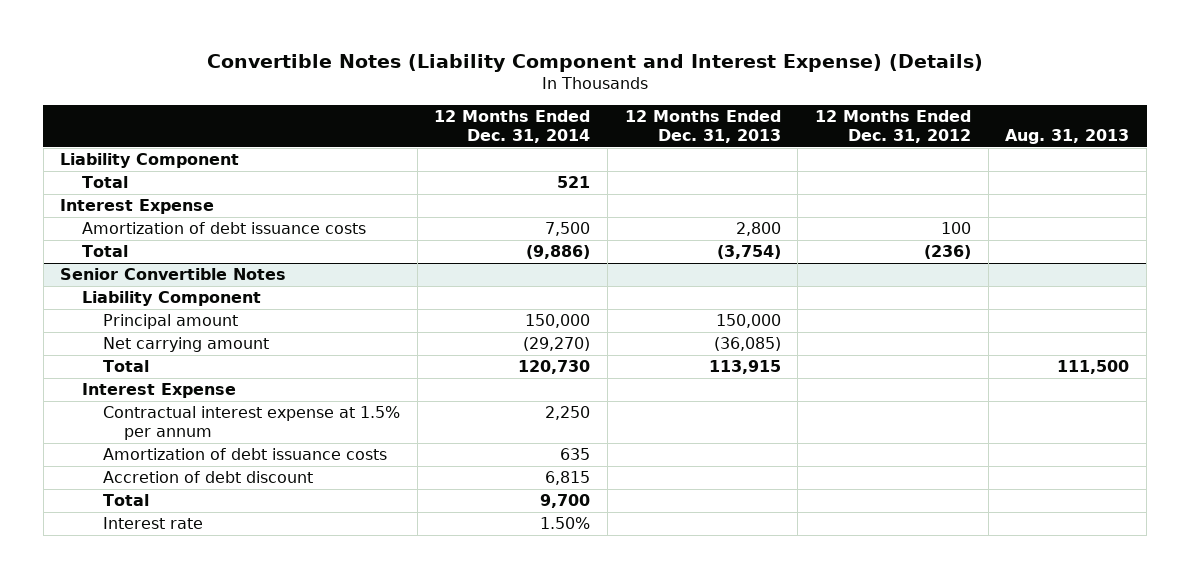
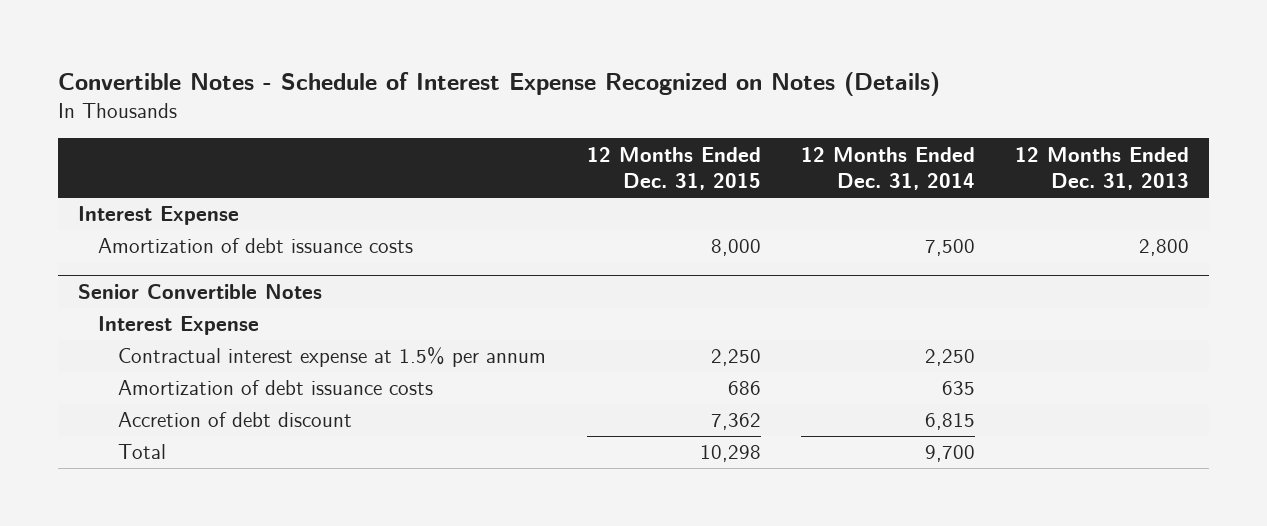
[206,53,983,72] Convertible Notes (Liability Component and Interest Expense) (Details) -> [57,71,940,96] Convertible Notes - Schedule of Interest Expense Recognized on Notes (Details)
[815,110,972,144] 12 Months Ended Dec. 31, 2012 -> none
[1005,129,1130,145] Aug. 31, 2013 -> none
none -> [586,146,761,191] 12 Months Ended Dec. 31, 2015
[60,153,240,169] Liability Component -> none
[81,176,128,189] Total -> none
[81,245,128,258] Total -> none
[81,291,261,307] Liability Component -> none
[102,314,238,330] Principal amount -> none
[102,337,269,353] Net carrying amount -> none
[102,360,149,373] Total -> none
[102,517,203,530] Interest rate -> none

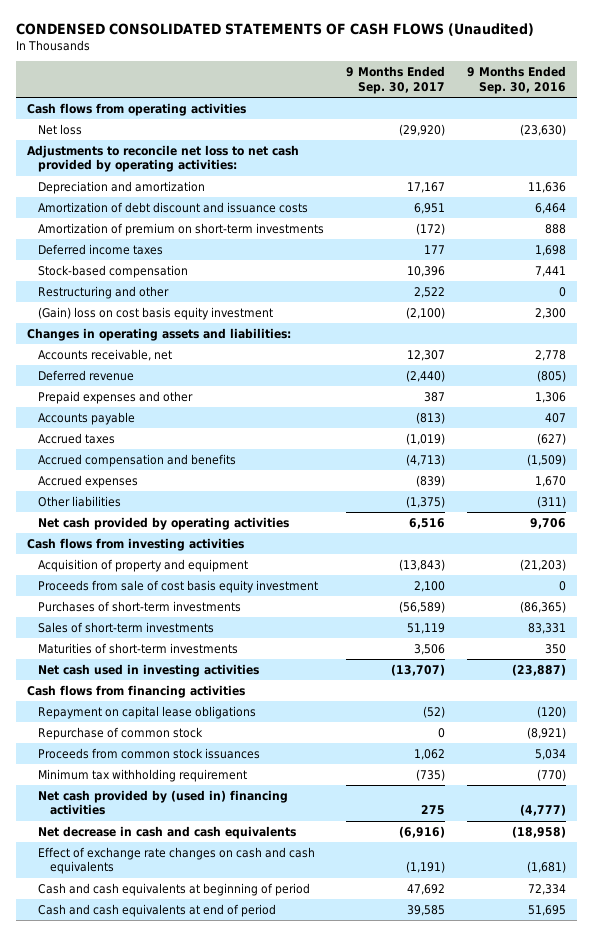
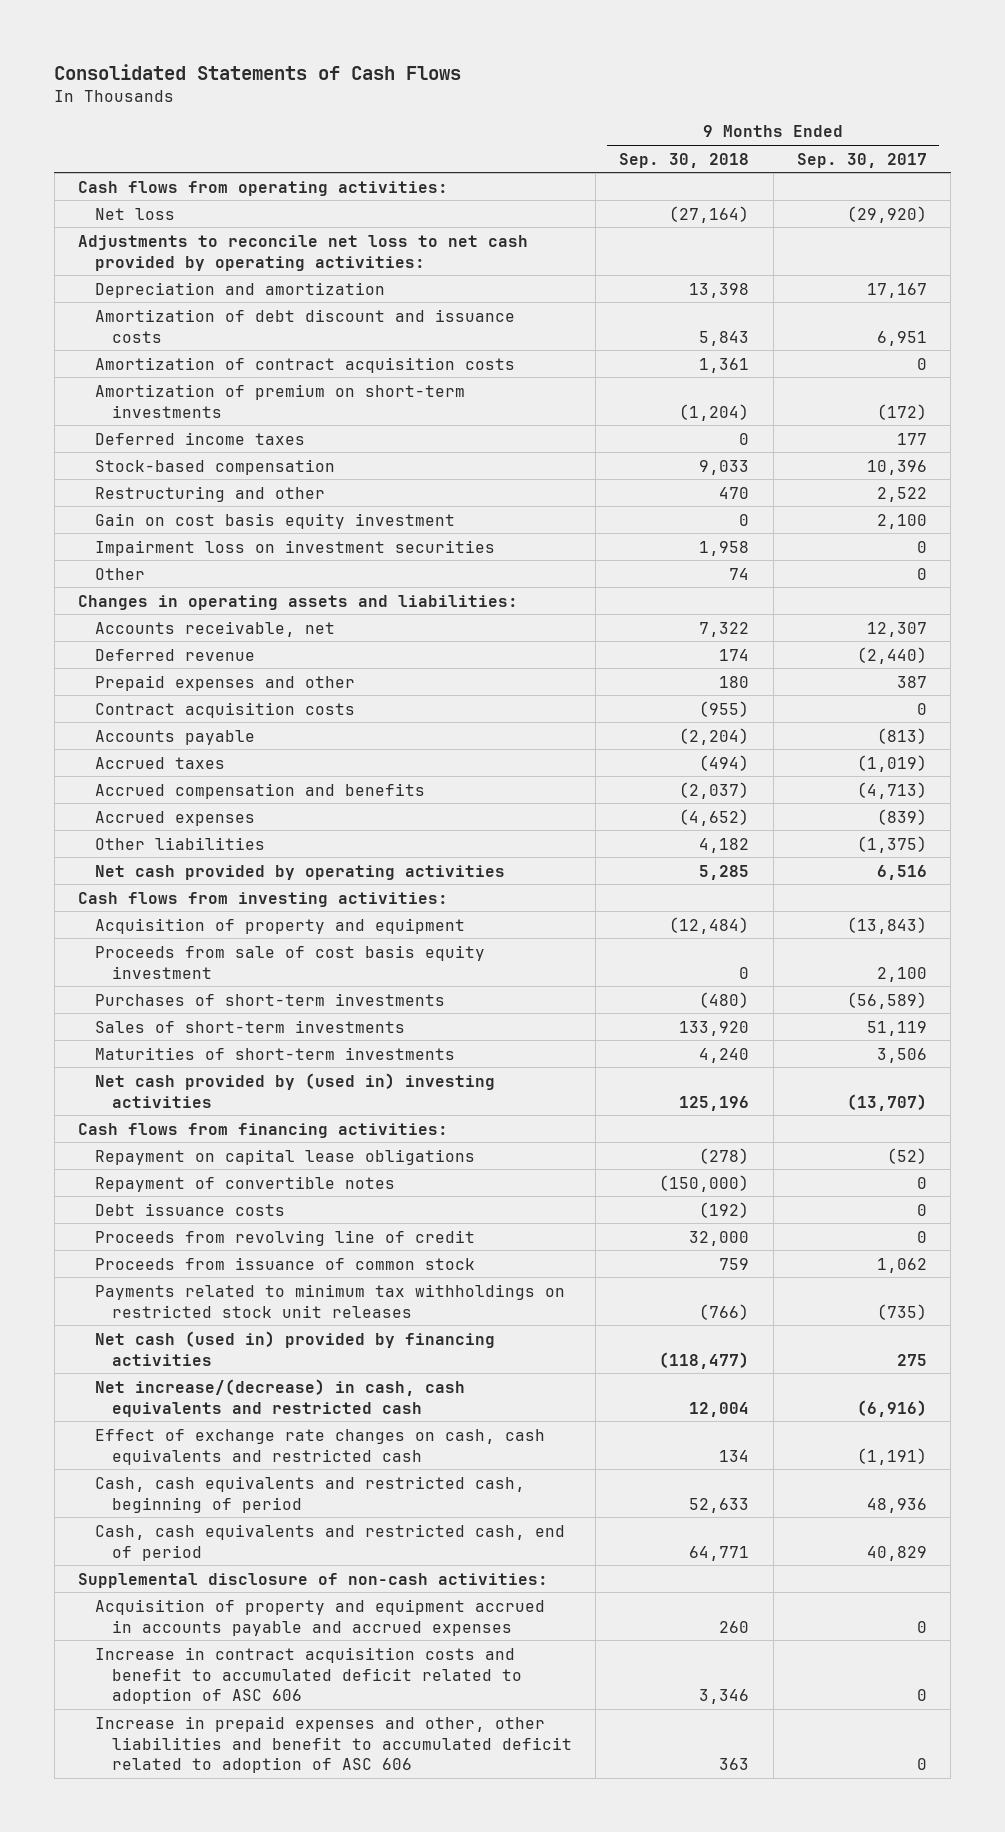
[15,22,534,36] CONDENSED CONSOLIDATED STATEMENTS OF CASH FLOWS (Unaudited) -> [54,63,462,80] Consolidated Statements of Cash Flows
[466,66,566,94] 9 Months Ended Sep. 30, 2016 -> none
none -> [619,152,750,168] Sep. 30, 2018
[26,102,246,116] Cash flows from operating activities -> [78,180,449,196] Cash flows from operating activities:
none -> [94,356,515,373] Amortization of contract acquisition costs
[38,306,274,320] (Gain) loss on cost basis equity investment -> [94,512,455,529] Gain on cost basis equity investment
[406,306,446,319] (2,100) -> [877,513,928,529] 2,100
none -> [94,539,495,556] Impairment loss on investment securities
none -> [94,567,145,580] Other
none -> [94,701,355,718] Contract acquisition costs
[26,537,244,551] Cash flows from investing activities -> [78,891,449,907] Cash flows from investing activities:
[38,663,260,677] Net cash used in investing activities -> [94,1072,495,1108] Net cash provided by (used in) investing activities
[26,684,245,698] Cash flows from financing activities -> [78,1122,449,1138] Cash flows from financing activities:
[38,726,204,740] Repurchase of common stock -> none
none -> [94,1175,395,1192] Repayment of convertible notes
none -> [94,1202,285,1216] Debt issuance costs
none -> [94,1229,475,1246] Proceeds from revolving line of credit
[38,747,261,759] Proceeds from common stock issuances -> [94,1256,475,1270] Proceeds from issuance of common stock
[38,768,248,782] Minimum tax withholding requirement -> [94,1283,565,1318] Payments related to minimum tax withholdings on restricted stock unit releases
[38,789,289,816] Net cash provided by (used in) financing activities -> [94,1330,495,1366] Net cash (used in) provided by financing activities
[38,825,297,839] Net decrease in cash and cash equivalents -> [94,1378,465,1417] Net increase/(decrease) in cash, cash equivalents and restricted cash
[38,846,316,875] Effect of exchange rate changes on cash and cash equivalents -> [94,1428,545,1465] Effect of exchange rate changes on cash, cash equivalents and restricted cash
[38,882,311,896] Cash and cash equivalents at beginning of period -> [94,1475,525,1513] Cash, cash equivalents and restricted cash, beginning of period
[407,883,446,895] 47,692 -> [867,1497,928,1513] 48,936
[38,903,277,917] Cash and cash equivalents at end of period -> [94,1523,565,1561] Cash, cash equivalents and restricted cash, end of period
[407,904,446,916] 39,585 -> [867,1545,928,1561] 40,829
none -> [78,1572,549,1588] Supplemental disclosure of non-cash activities:
none -> [94,1598,545,1636] Acquisition of property and equipment accrued in accounts payable and accrued expenses
none -> [94,1646,522,1705] Increase in contract acquisition costs and benefit to accumulated deficit related to adoption of ASC 606
none -> [94,1715,572,1774] Increase in prepaid expenses and other, other liabilities and benefit to accumulated deficit related to adoption of ASC 606

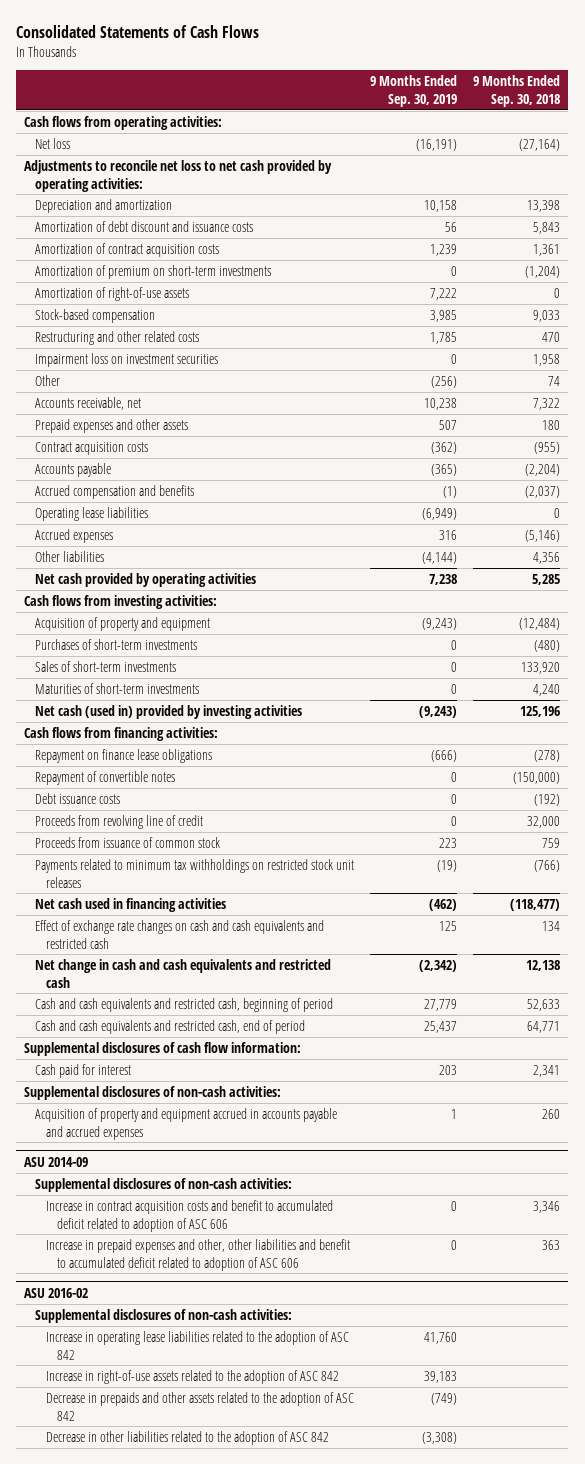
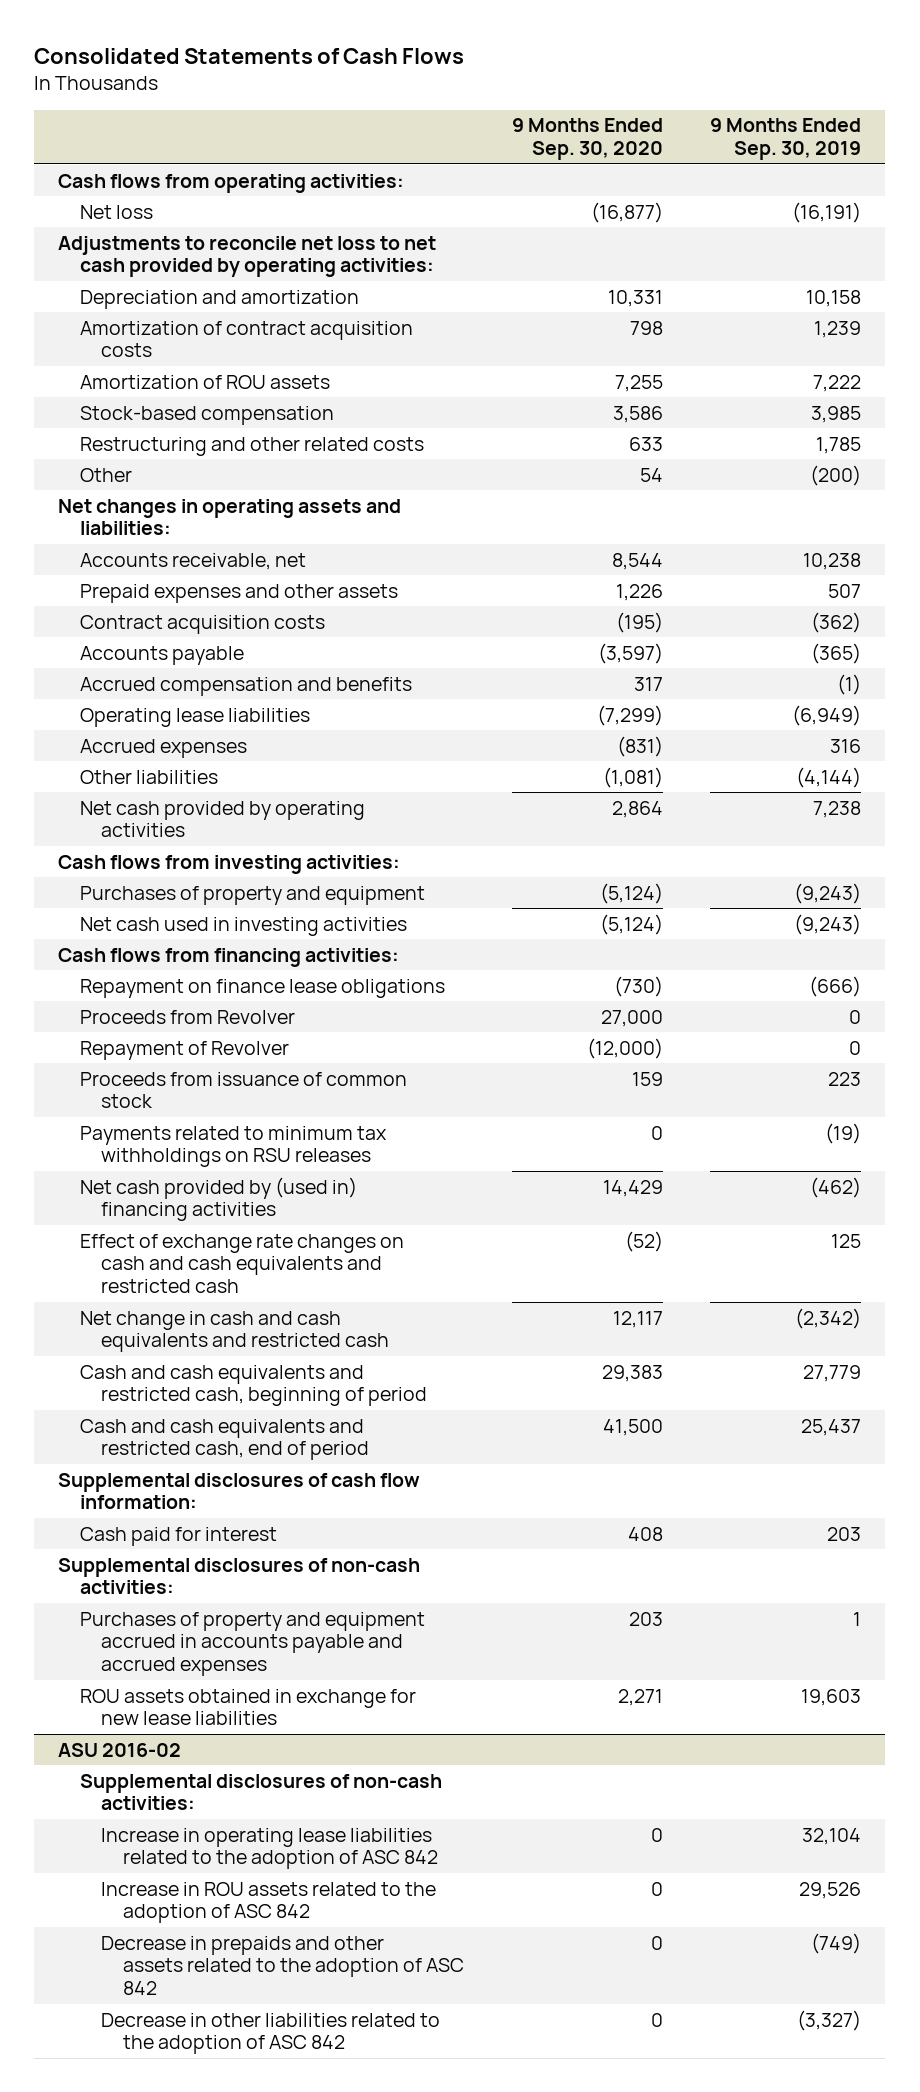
[473,75,561,108] 9 Months Ended Sep. 30, 2018 -> none
none -> [511,118,663,160] 9 Months Ended Sep. 30, 2020
[35,220,254,232] Amortization of debt discount and issuance costs -> none
[35,264,272,279] Amortization of premium on short-term investments -> none
[35,286,190,301] Amortization of right-of-use assets -> [79,374,330,389] Amortization of ROU assets
[35,352,219,367] Impairment loss on investment securities -> none
[431,375,458,388] (256) -> [810,464,862,486] (200)
none -> [58,498,402,536] Net changes in operating assets and liabilities:
[35,638,198,650] Purchases of short-term investments -> none
[35,660,177,672] Sales of short-term investments -> none
[35,682,200,694] Maturities of short-term investments -> none
[35,616,211,631] Acquisition of property and equipment -> [79,885,425,905] Purchases of property and equipment
[35,704,303,719] Net cash (used in) provided by investing activities -> [79,916,407,936] Net cash used in investing activities
[35,770,176,785] Repayment of convertible notes -> none
[35,792,121,804] Debt issuance costs -> none
[35,814,204,829] Proceeds from revolving line of credit -> [79,1009,295,1024] Proceeds from Revolver
none -> [79,1040,289,1060] Repayment of Revolver
[35,858,355,888] Payments related to minimum tax withholdings on restricted stock unit releases -> [79,1125,387,1168] Payments related to minimum tax withholdings on RSU releases
[35,897,227,912] Net cash used in financing activities -> [79,1176,357,1222] Net cash provided by (used in) financing activities
[24,1156,89,1167] ASU 2014-09 -> none
[35,1177,293,1192] Supplemental disclosures of non-cash activities: -> none
[46,1199,334,1232] Increase in contract acquisition costs and benefit to accumulated deficit related to adoption of ASC 606 -> none
[46,1238,351,1271] Increase in prepaid expenses and other, other liabilities and benefit to accumulated deficit related to adoption of ASC 606 -> none
[35,1107,338,1140] Acquisition of property and equipment accrued in accounts payable and accrued expenses -> [79,1611,425,1676] Purchases of property and equipment accrued in accounts payable and accrued expenses
none -> [79,1688,416,1726] ROU assets obtained in exchange for new lease liabilities
[424,1331,458,1344] 41,760 -> [802,1827,862,1845] 32,104
[46,1369,340,1384] Increase in right-of-use assets related to the adoption of ASC 842 -> [101,1881,437,1924] Increase in ROU assets related to the adoption of ASC 842
[424,1370,458,1383] 39,183 -> [799,1881,862,1899] 29,526
[422,1431,458,1444] (3,308) -> [797,2009,862,2031] (3,327)

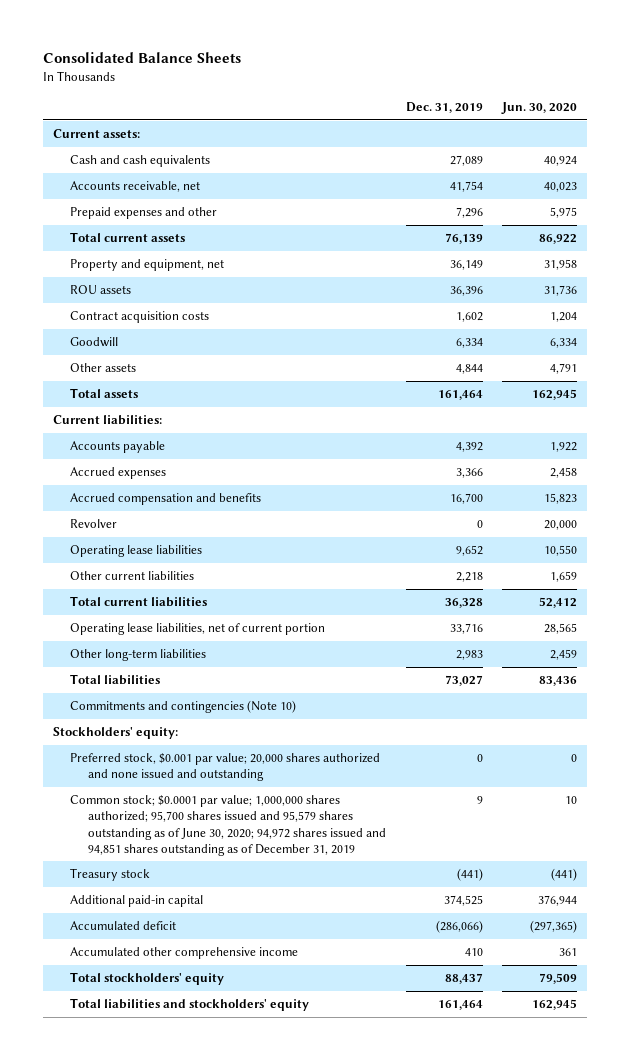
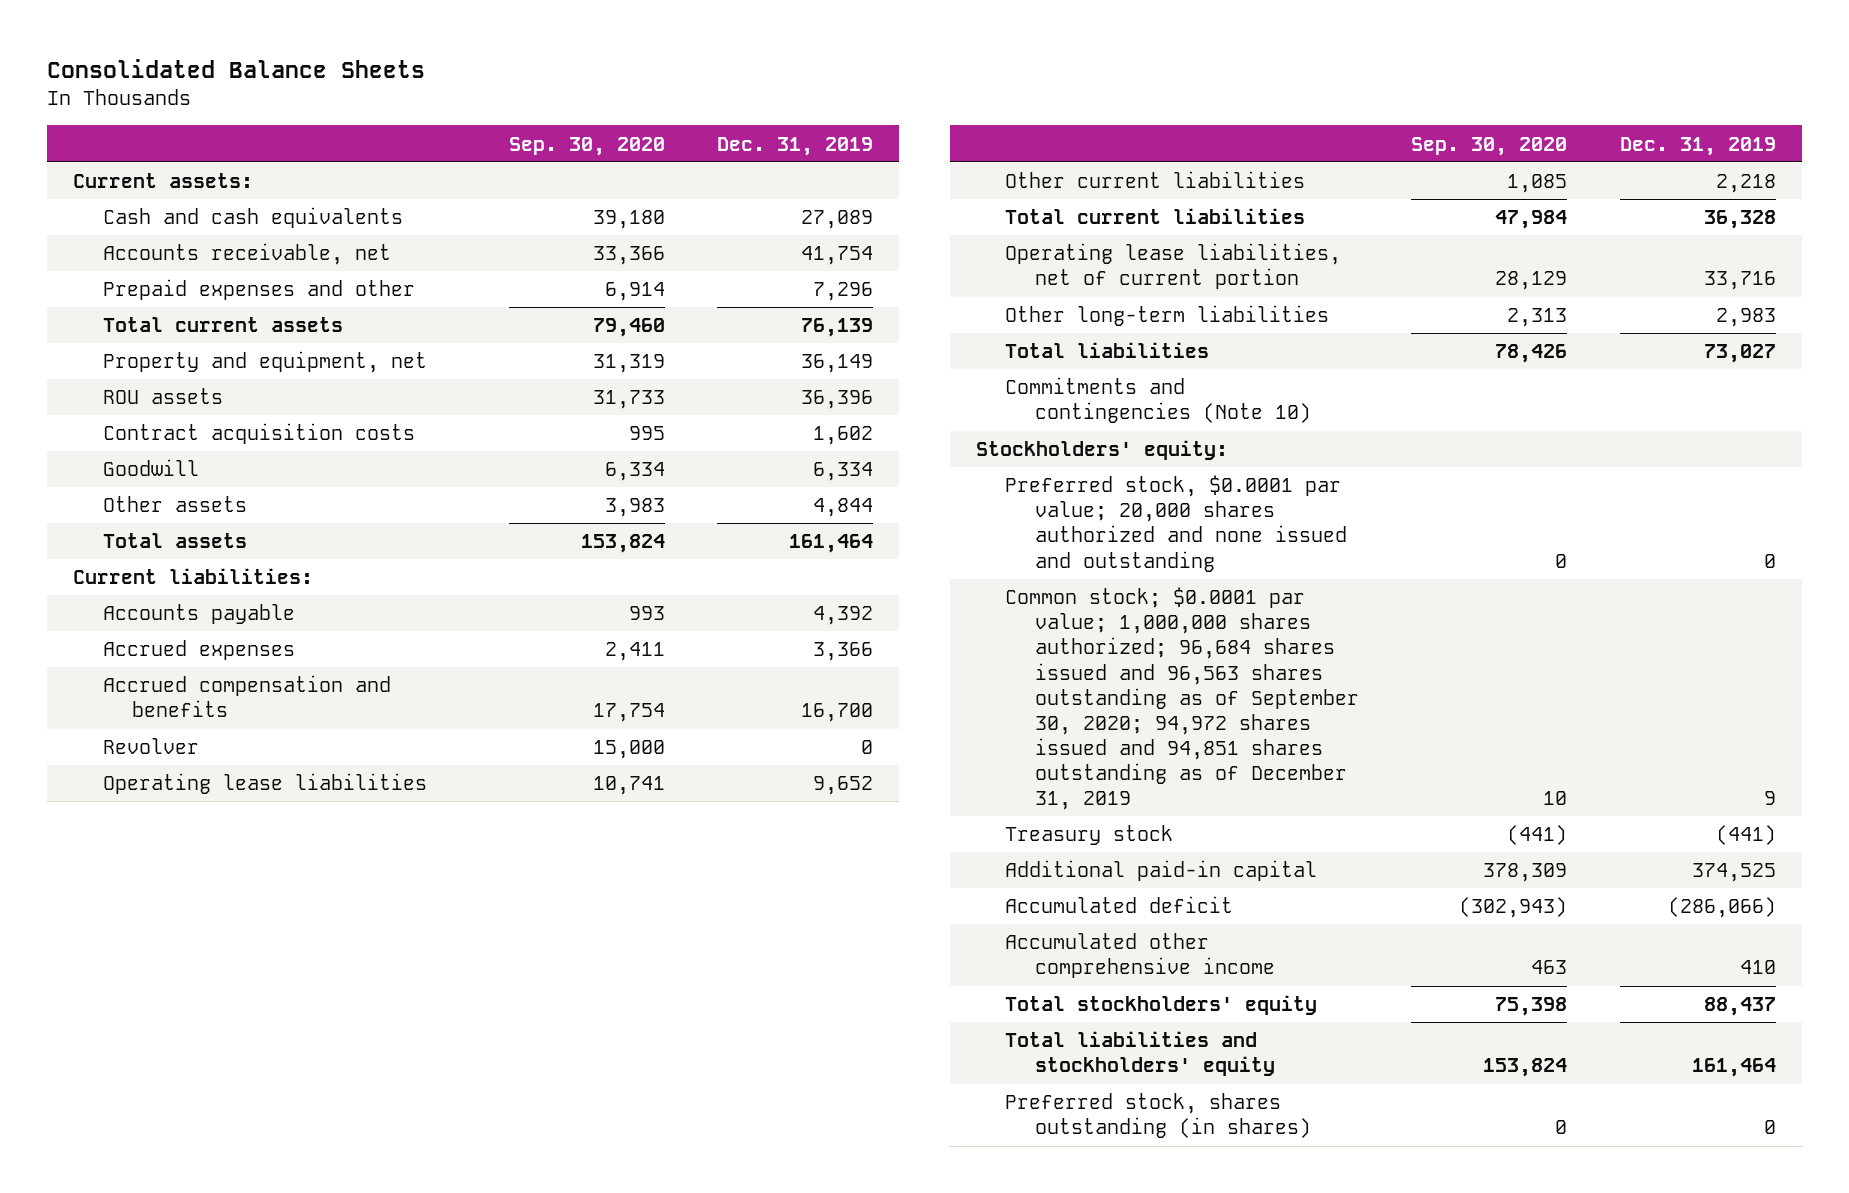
[501,102,578,115] Jun. 30, 2020 -> none
none -> [508,136,665,156] Sep. 30, 2020
[70,753,381,782] Preferred stock, $0.001 par value; 20,000 shares authorized and none issued and outstanding -> [1005,475,1347,572] Preferred stock, $0.0001 par value; 20,000 shares authorized and none issued and outstanding
[70,795,387,856] Common stock; $0.0001 par value; 1,000,000 shares authorized; 95,700 shares issued and 95,579 shares outstanding as of June 30, 2020; 94,972 shares issued and 94,851 shares outstanding as of December 31, 2019 -> [1005,587,1359,811] Common stock; $0.0001 par value; 1,000,000 shares authorized; 96,684 shares issued and 96,563 shares outstanding as of September 30, 2020; 94,972 shares issued and 94,851 shares outstanding as of December 31, 2019
none -> [1005,1093,1311,1139] Preferred stock, shares outstanding (in shares)

